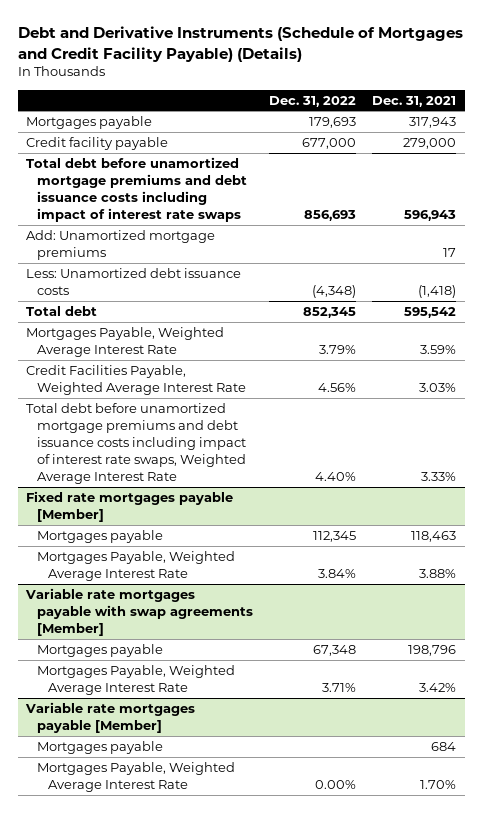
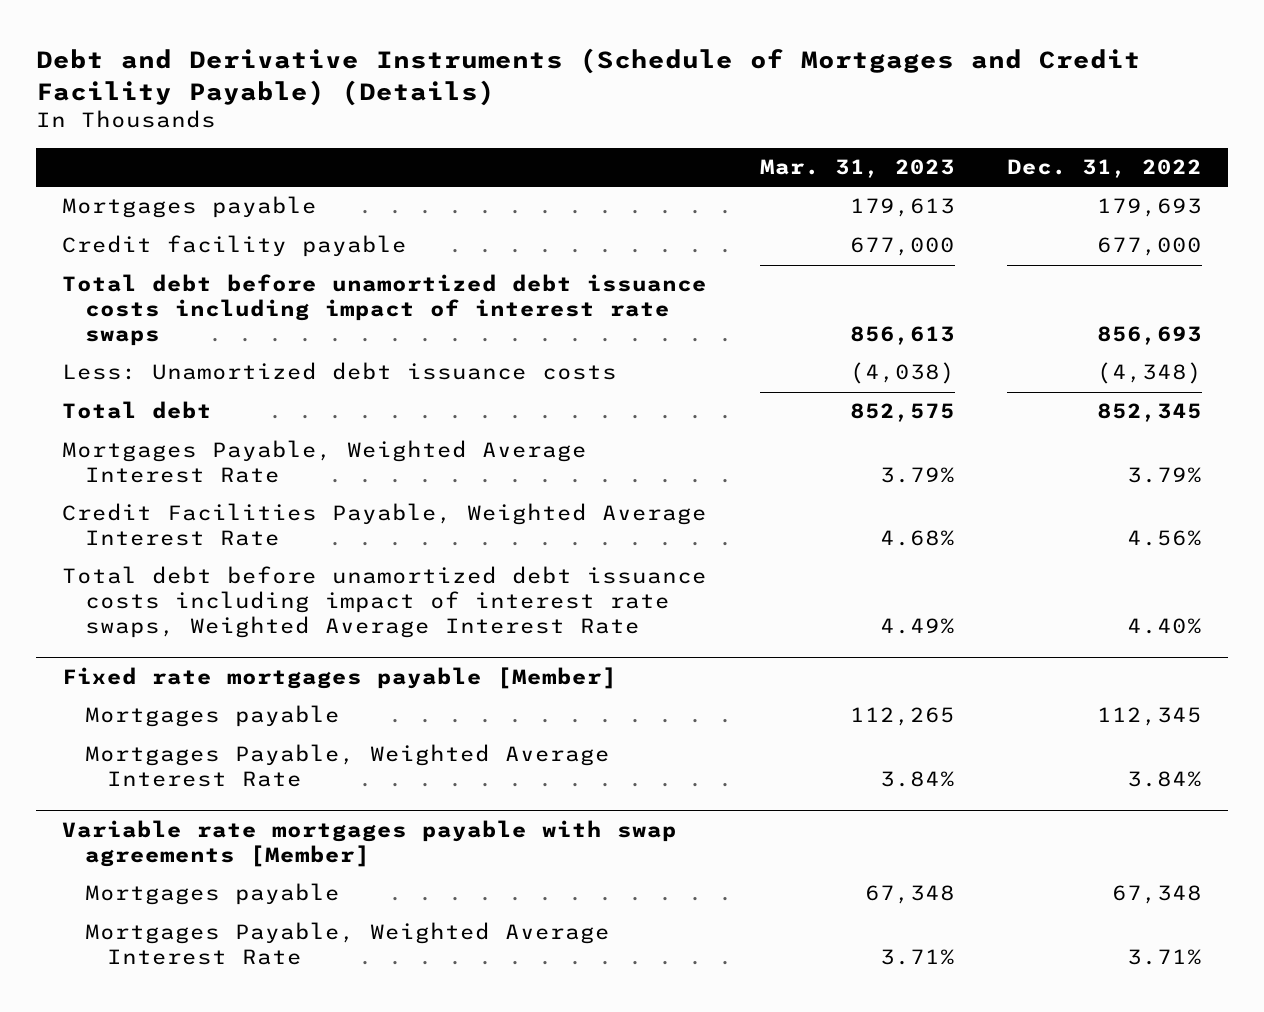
[372,95,457,107] Dec. 31, 2021 -> none
none -> [759,159,955,179] Mar. 31, 2023
[26,229,216,260] Add: Unamortized mortgage premiums -> none
[26,156,247,222] Total debt before unamortized mortgage premiums and debt issuance costs including impact of interest rate swaps -> [62,274,708,347] Total debt before unamortized debt issuance costs including impact of interest rate swaps
[26,402,246,484] Total debt before unamortized mortgage premiums and debt issuance costs including impact of interest rate swaps, Weighted Average Interest Rate -> [62,566,708,639] Total debt before unamortized debt issuance costs including impact of interest rate swaps, Weighted Average Interest Rate
[25,701,196,733] Variable rate mortgages payable [Member] -> none
[36,740,163,754] Mortgages payable -> none
[36,761,235,792] Mortgages Payable, Weighted Average Interest Rate -> none

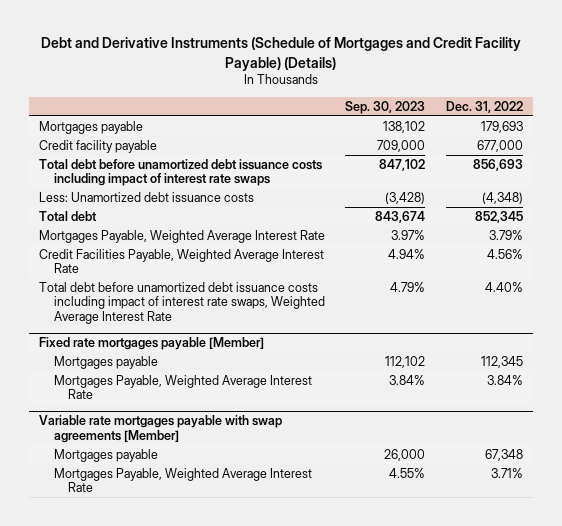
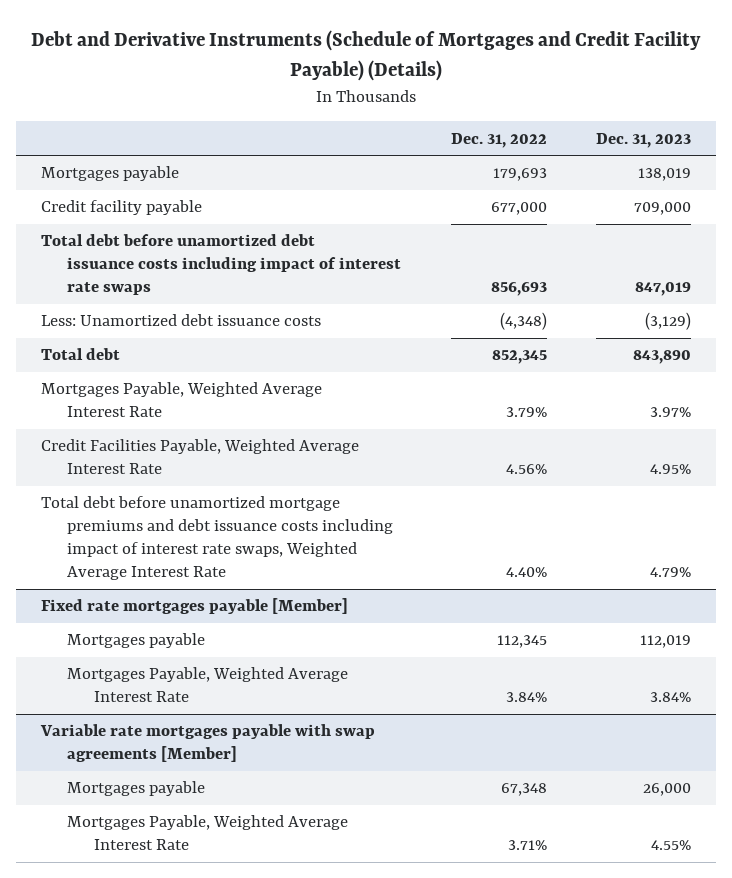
[345,100,426,114] Sep. 30, 2023 -> none
none -> [596,132,692,148] Dec. 31, 2023
[39,281,325,325] Total debt before unamortized debt issuance costs including impact of interest rate swaps, Weighted Average Interest Rate -> [41,496,394,581] Total debt before unamortized mortgage premiums and debt issuance costs including impact of interest rate swaps, Weighted Average Interest Rate

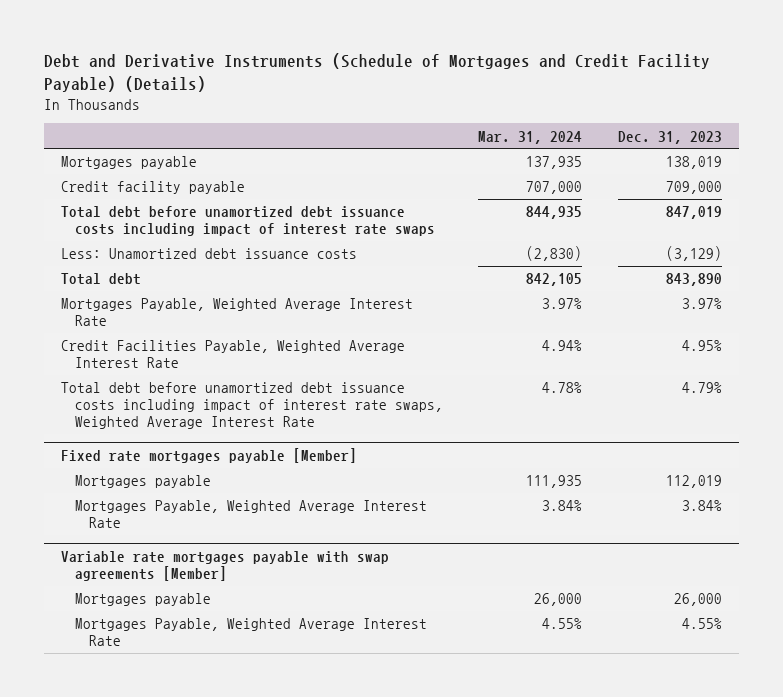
[450,132,547,148] Dec. 31, 2022 -> none
none -> [478,130,583,144] Mar. 31, 2024
[41,496,394,581] Total debt before unamortized mortgage premiums and debt issuance costs including impact of interest rate swaps, Weighted Average Interest Rate -> [61,382,444,430] Total debt before unamortized debt issuance costs including impact of interest rate swaps, Weighted Average Interest Rate

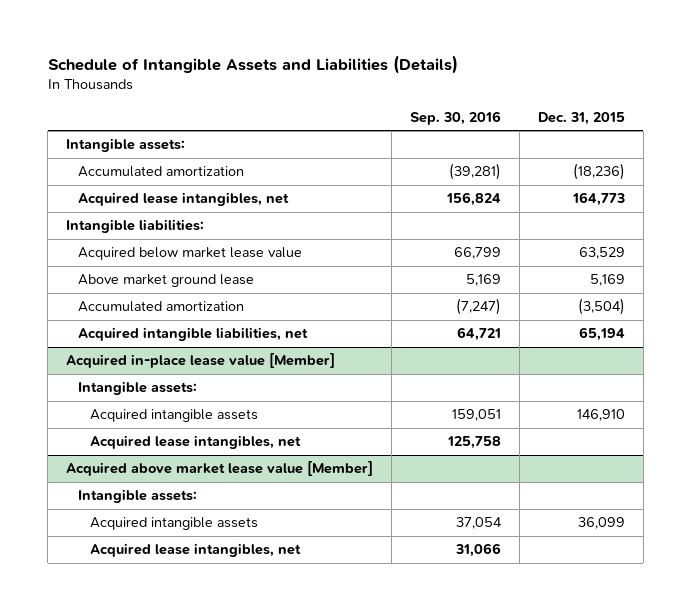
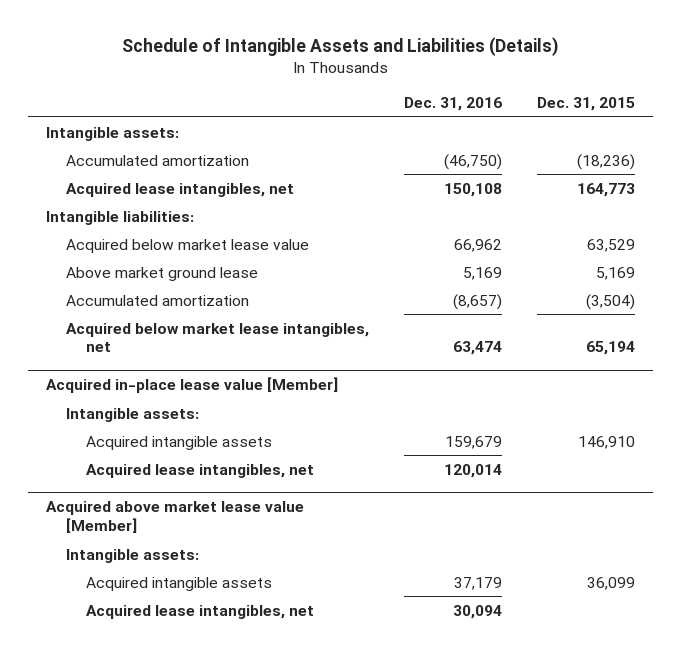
[409,110,501,125] Sep. 30, 2016 -> none
none -> [404,96,503,111] Dec. 31, 2016
[78,327,309,342] Acquired intangible liabilities, net -> [66,322,370,353] Acquired below market lease intangibles, net

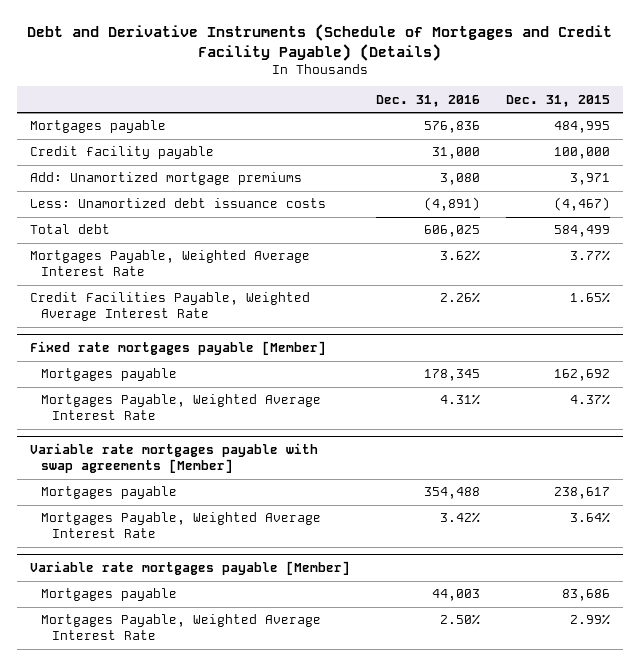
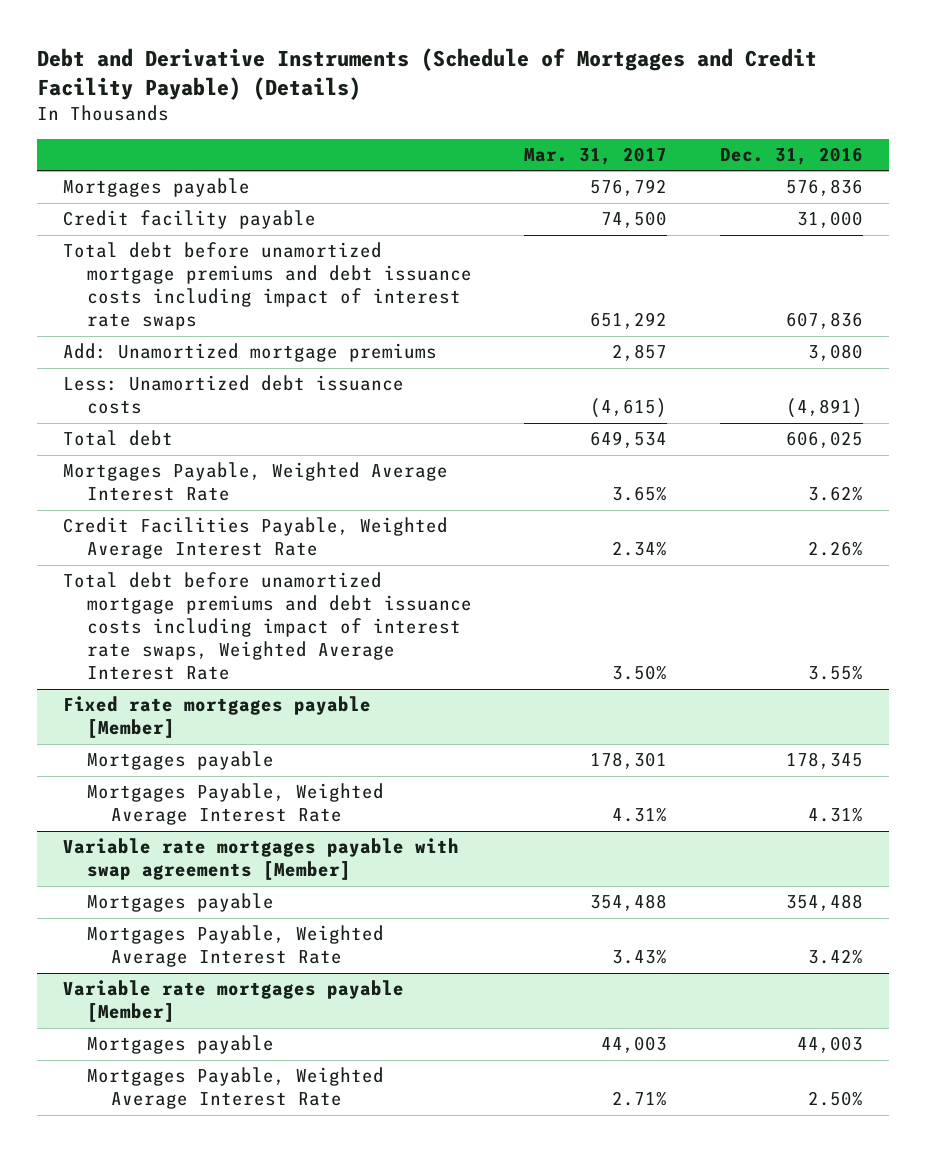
[506,94,611,107] Dec. 31, 2015 -> none
none -> [524,146,668,165] Mar. 31, 2017
none -> [62,242,473,331] Total debt before unamortized mortgage premiums and debt issuance costs including impact of interest rate swaps
none -> [62,572,473,681] Total debt before unamortized mortgage premiums and debt issuance costs including impact of interest rate swaps, Weighted Average Interest Rate

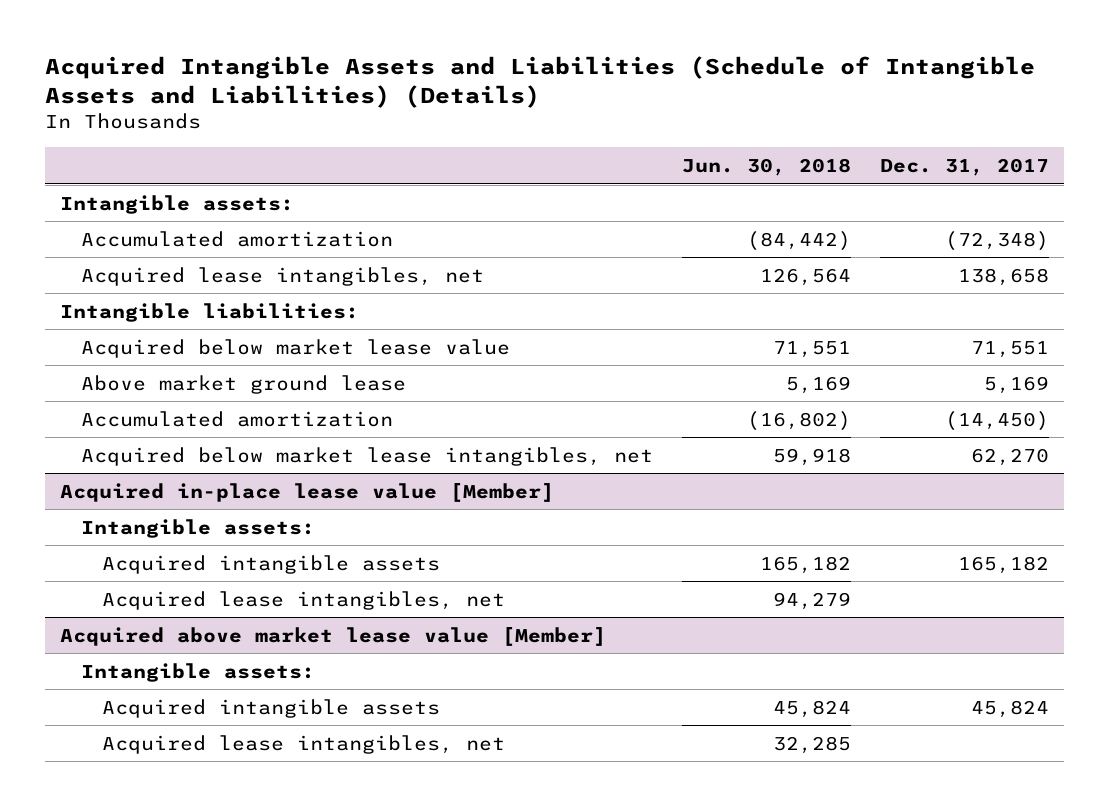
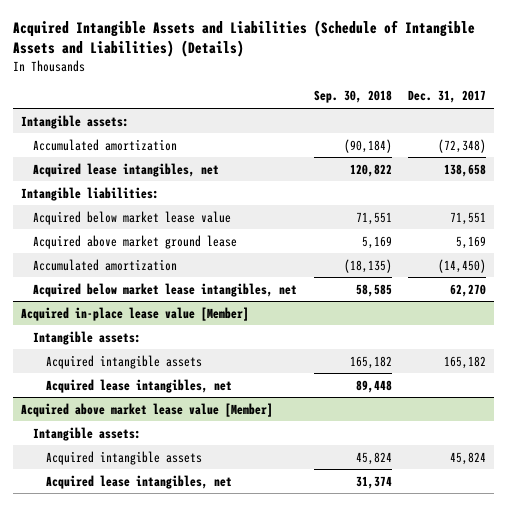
[681,157,851,176] Jun. 30, 2018 -> none
none -> [313,90,392,104] Sep. 30, 2018
[80,374,406,394] Above market ground lease -> [33,234,238,249] Acquired above market ground lease

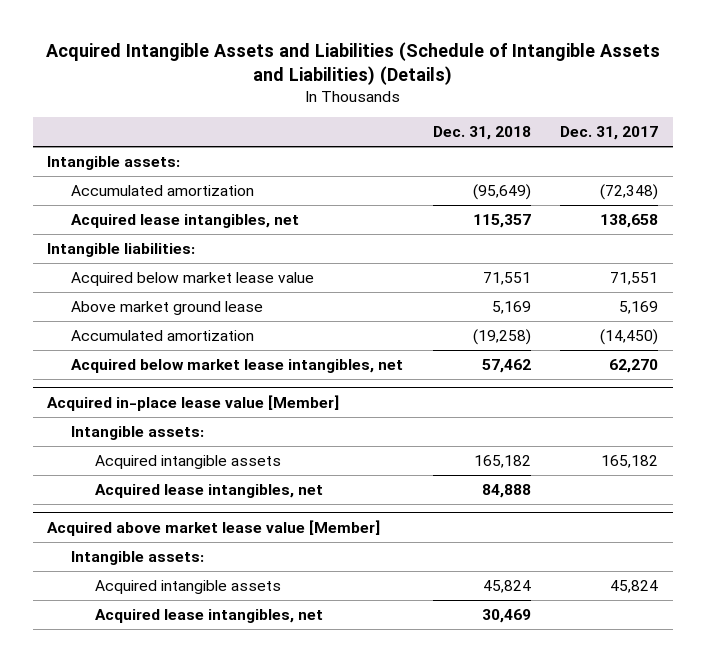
[313,90,392,104] Sep. 30, 2018 -> none
none -> [432,126,531,141] Dec. 31, 2018
[33,234,238,249] Acquired above market ground lease -> [71,300,264,315] Above market ground lease

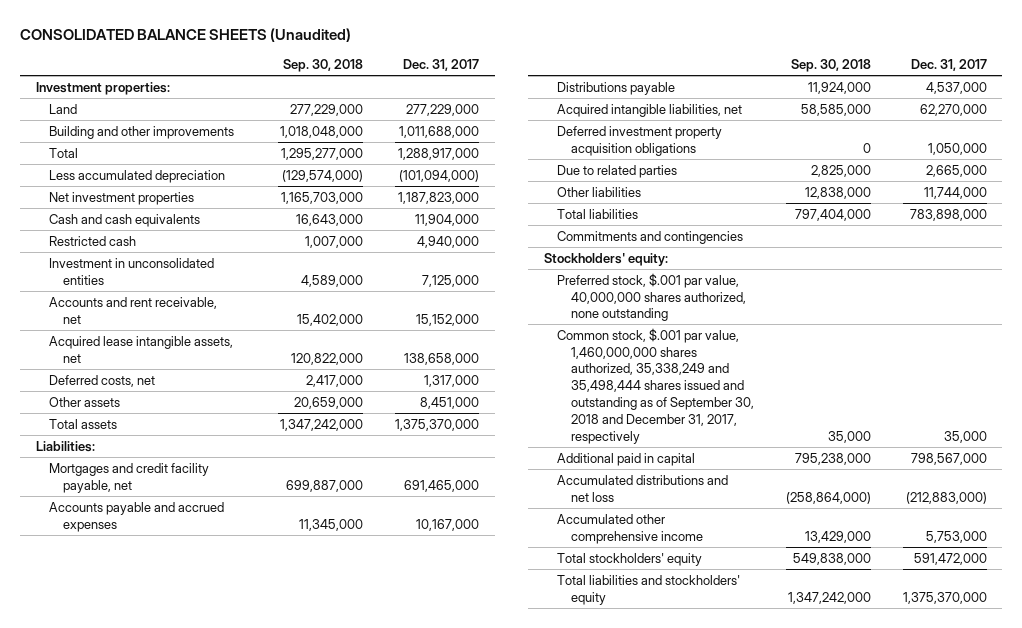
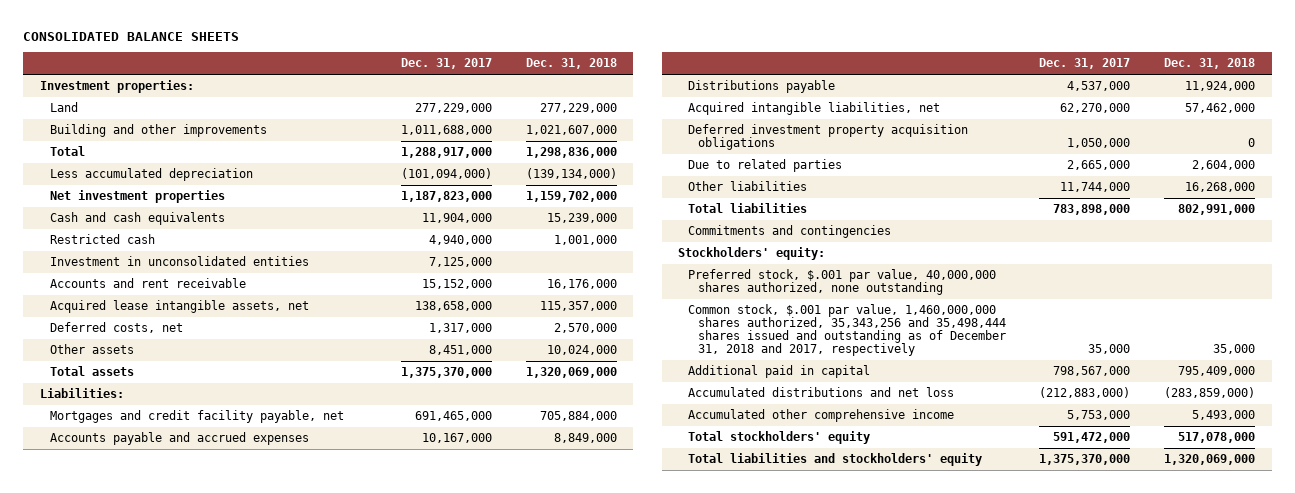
[19,28,351,43] CONSOLIDATED BALANCE SHEETS (Unaudited) -> [23,31,240,41] CONSOLIDATED BALANCE SHEETS
[282,59,363,73] Sep. 30, 2018 -> none
none -> [525,58,617,70] Dec. 31, 2018
[49,296,218,324] Accounts and rent receivable, net -> [49,278,246,289] Accounts and rent receivable
[557,327,755,444] Common stock, $.001 par value, 1,460,000,000 shares authorized, 35,338,249 and 35,498,444 shares issued and outstanding as of September 30, 2018 and December 31, 2017, respectively -> [688,304,1006,357] Common stock, $.001 par value, 1,460,000,000 shares authorized, 35,343,256 and 35,498,444 shares issued and outstanding as of December 31, 2018 and 2017, respectively

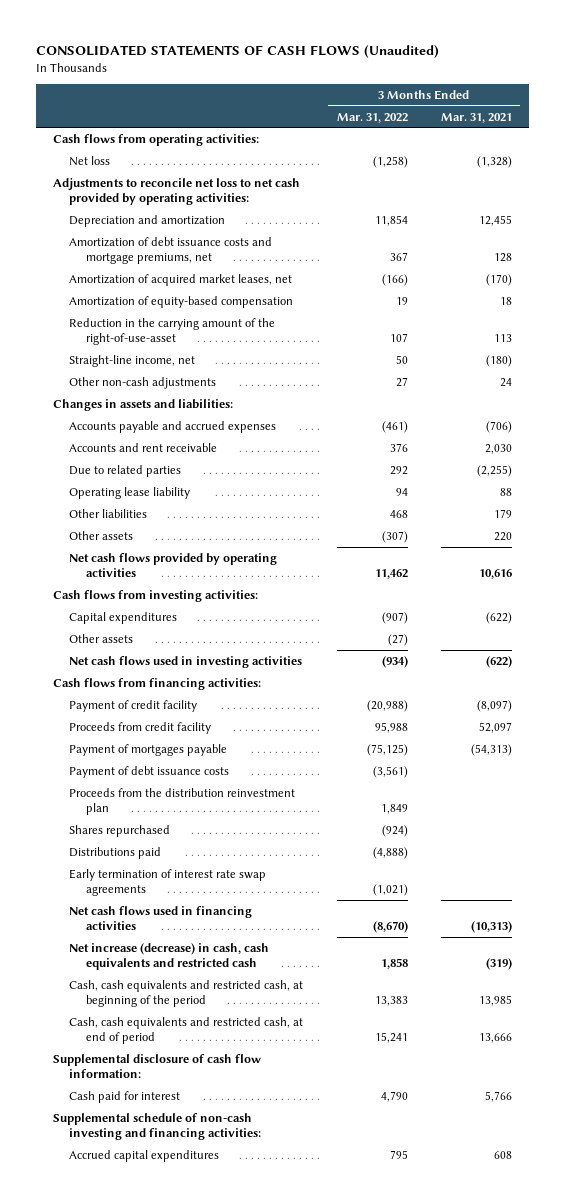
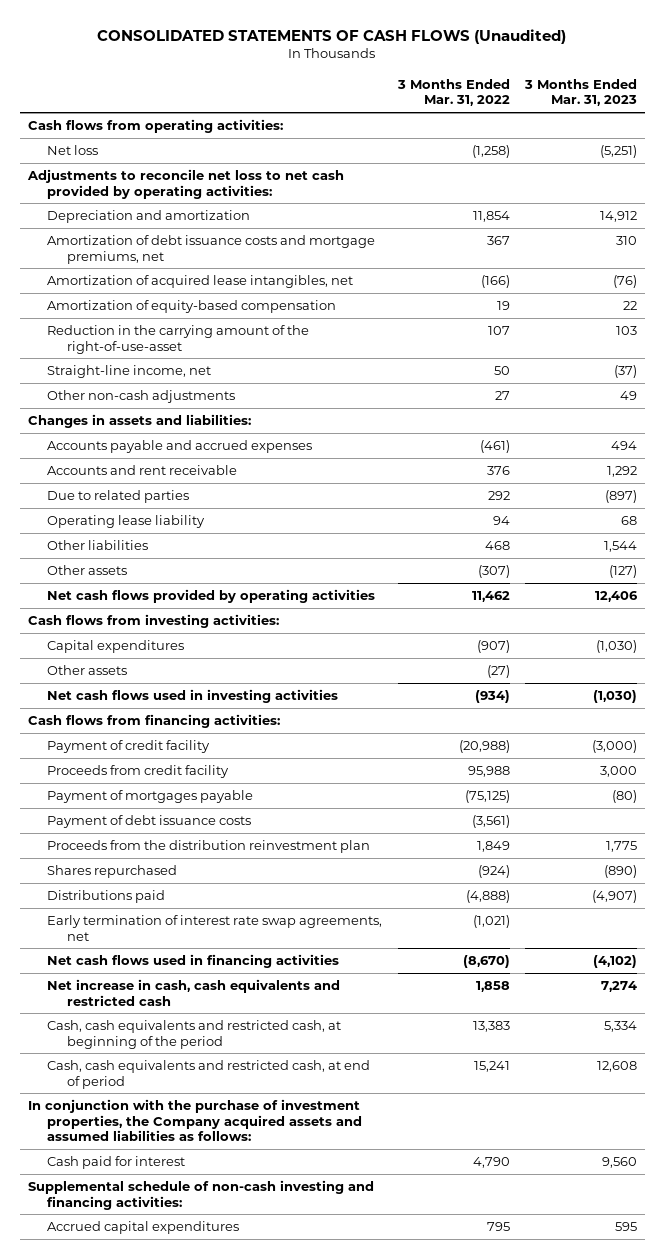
[440,112,512,123] Mar. 31, 2021 -> none
none -> [523,78,637,107] 3 Months Ended Mar. 31, 2023
[69,273,293,286] Amortization of acquired market leases, net -> [47,274,354,288] Amortization of acquired lease intangibles, net
[69,868,267,897] Early termination of interest rate swap agreements -> [47,914,383,941] Early termination of interest rate swap agreements, net
[69,942,270,971] Net increase (decrease) in cash, cash equivalents and restricted cash -> [47,978,341,1006] Net increase in cash, cash equivalents and restricted cash
[52,1053,261,1079] Supplemental disclosure of cash flow information: -> none
none -> [27,1098,363,1142] In conjunction with the purchase of investment properties, the Company acquired assets and assumed liabilities as follows:

